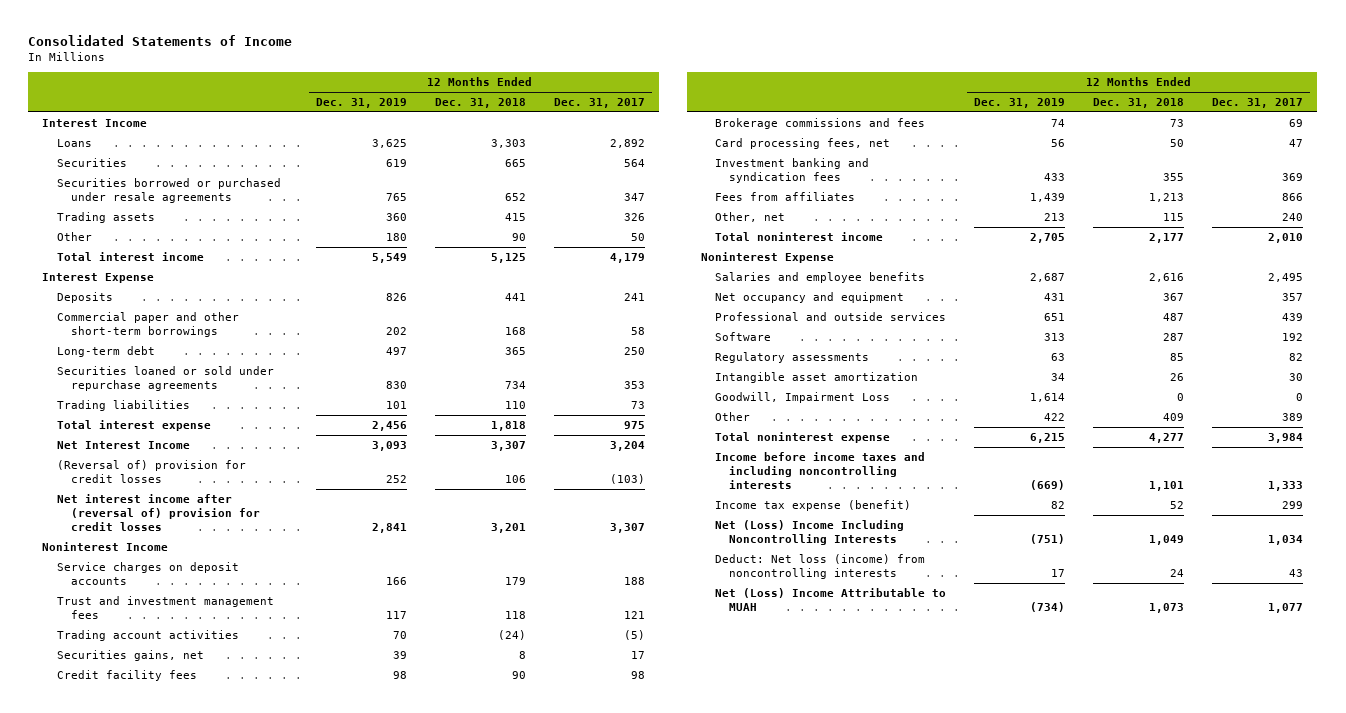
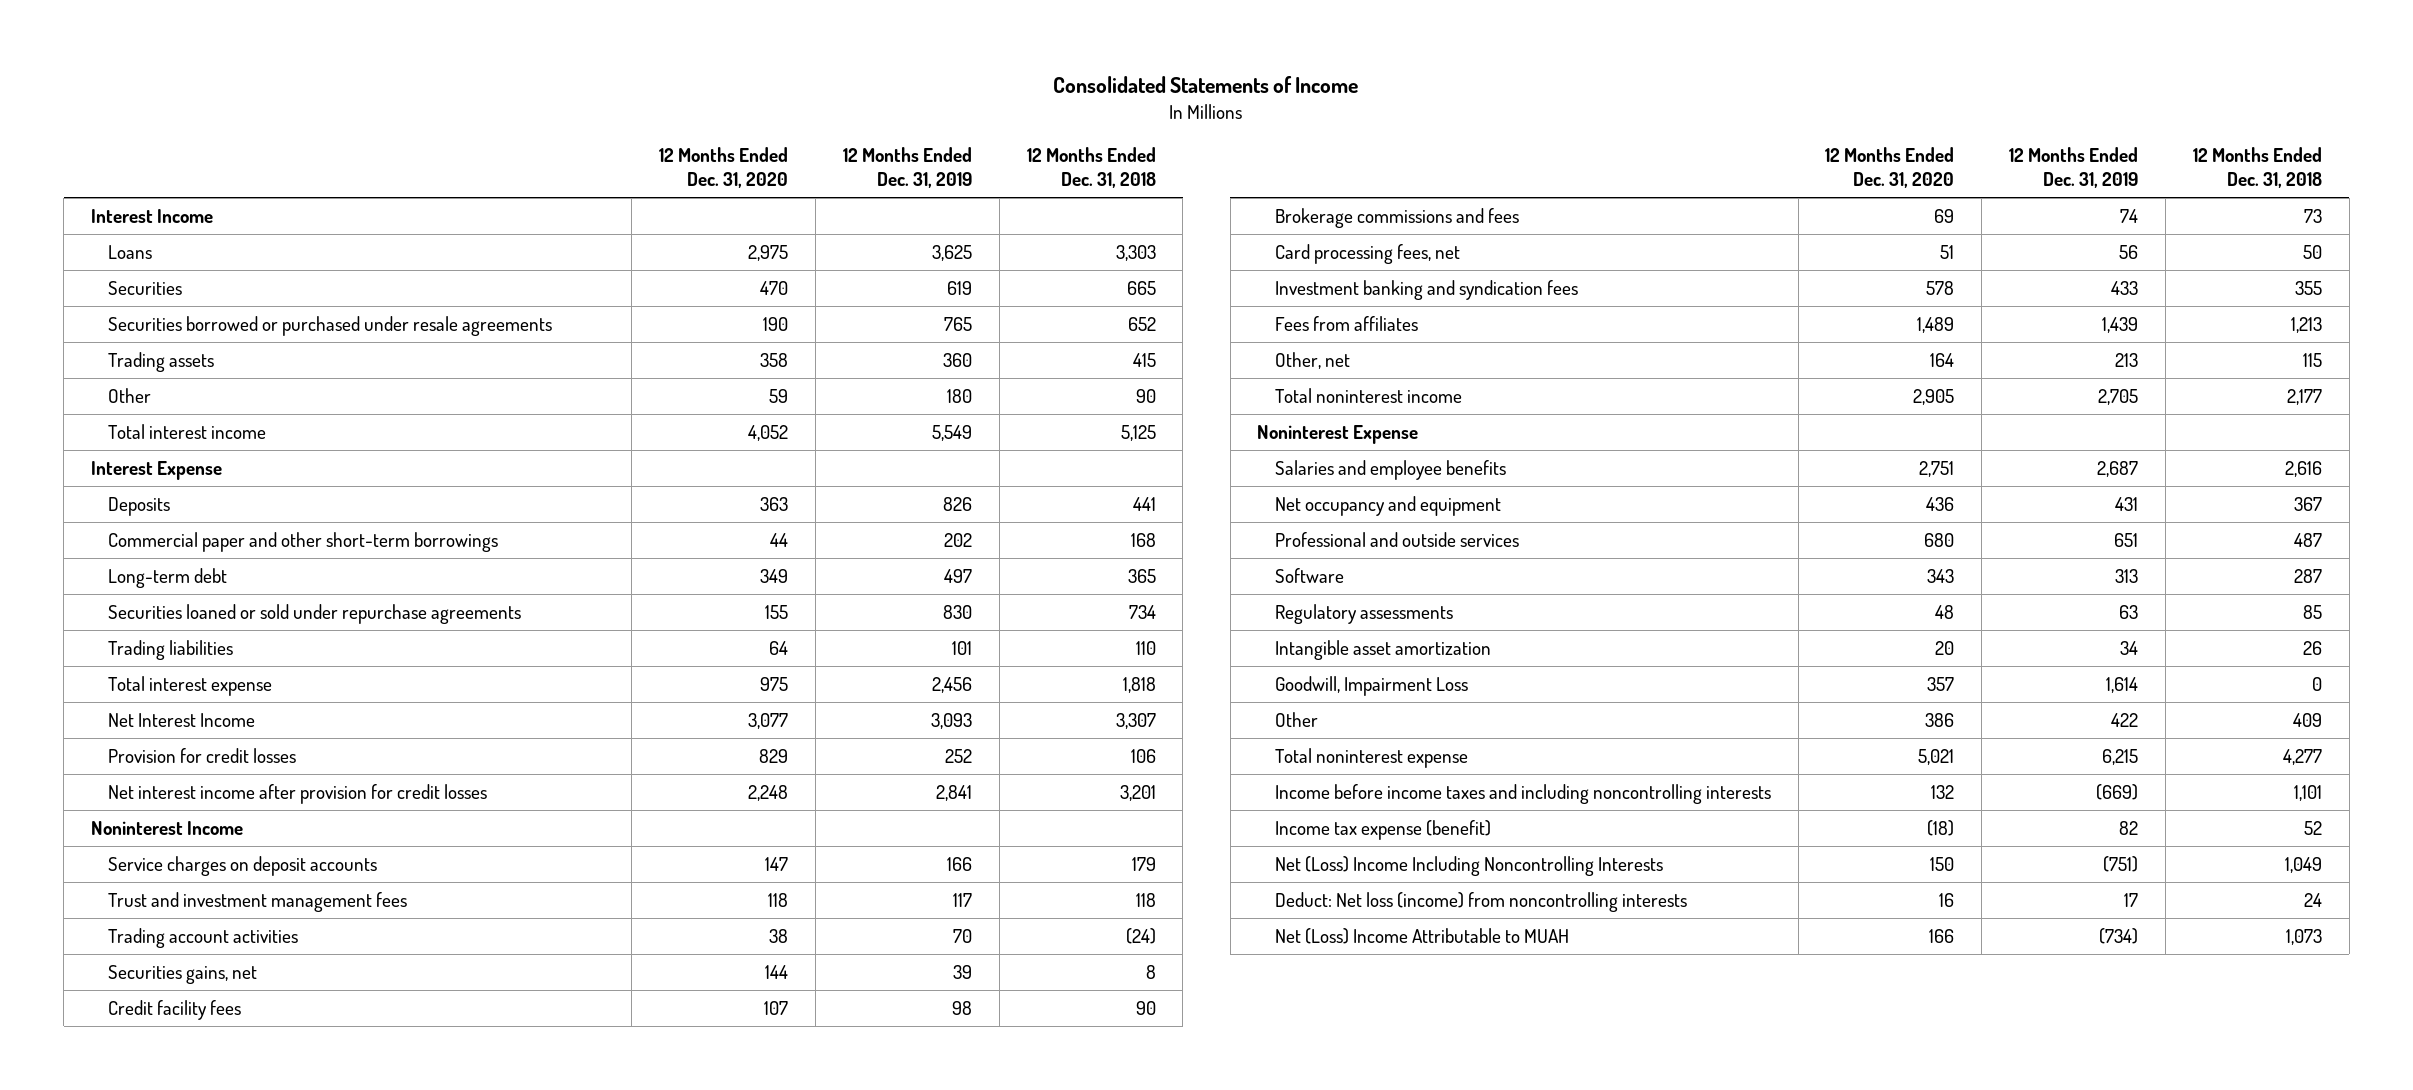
[553,98,645,109] Dec. 31, 2017 -> none
none -> [659,147,789,189] 12 Months Ended Dec. 31, 2020
[56,460,246,484] (Reversal of) provision for credit losses -> [108,747,297,763] Provision for credit losses
[56,494,260,532] Net interest income after (reversal of) provision for credit losses -> [108,783,488,804] Net interest income after provision for credit losses

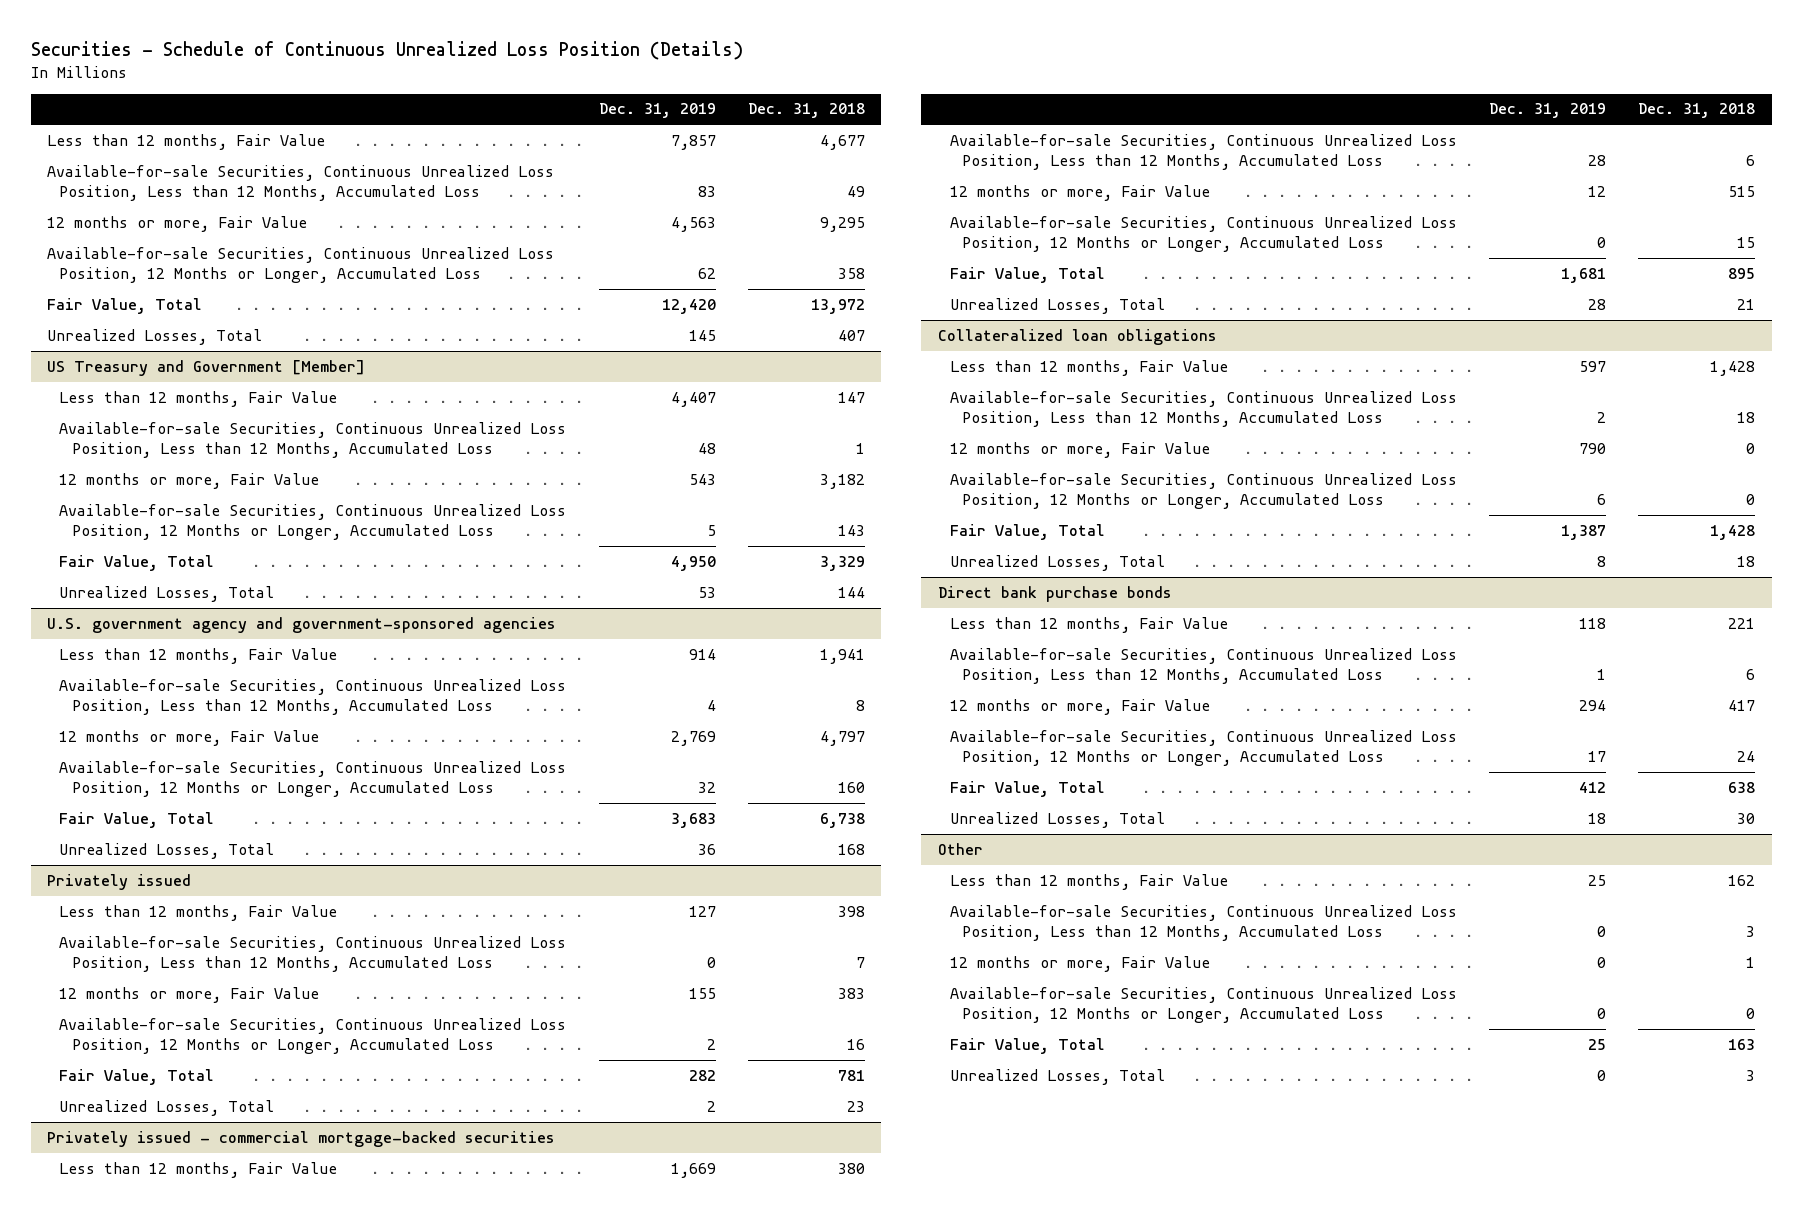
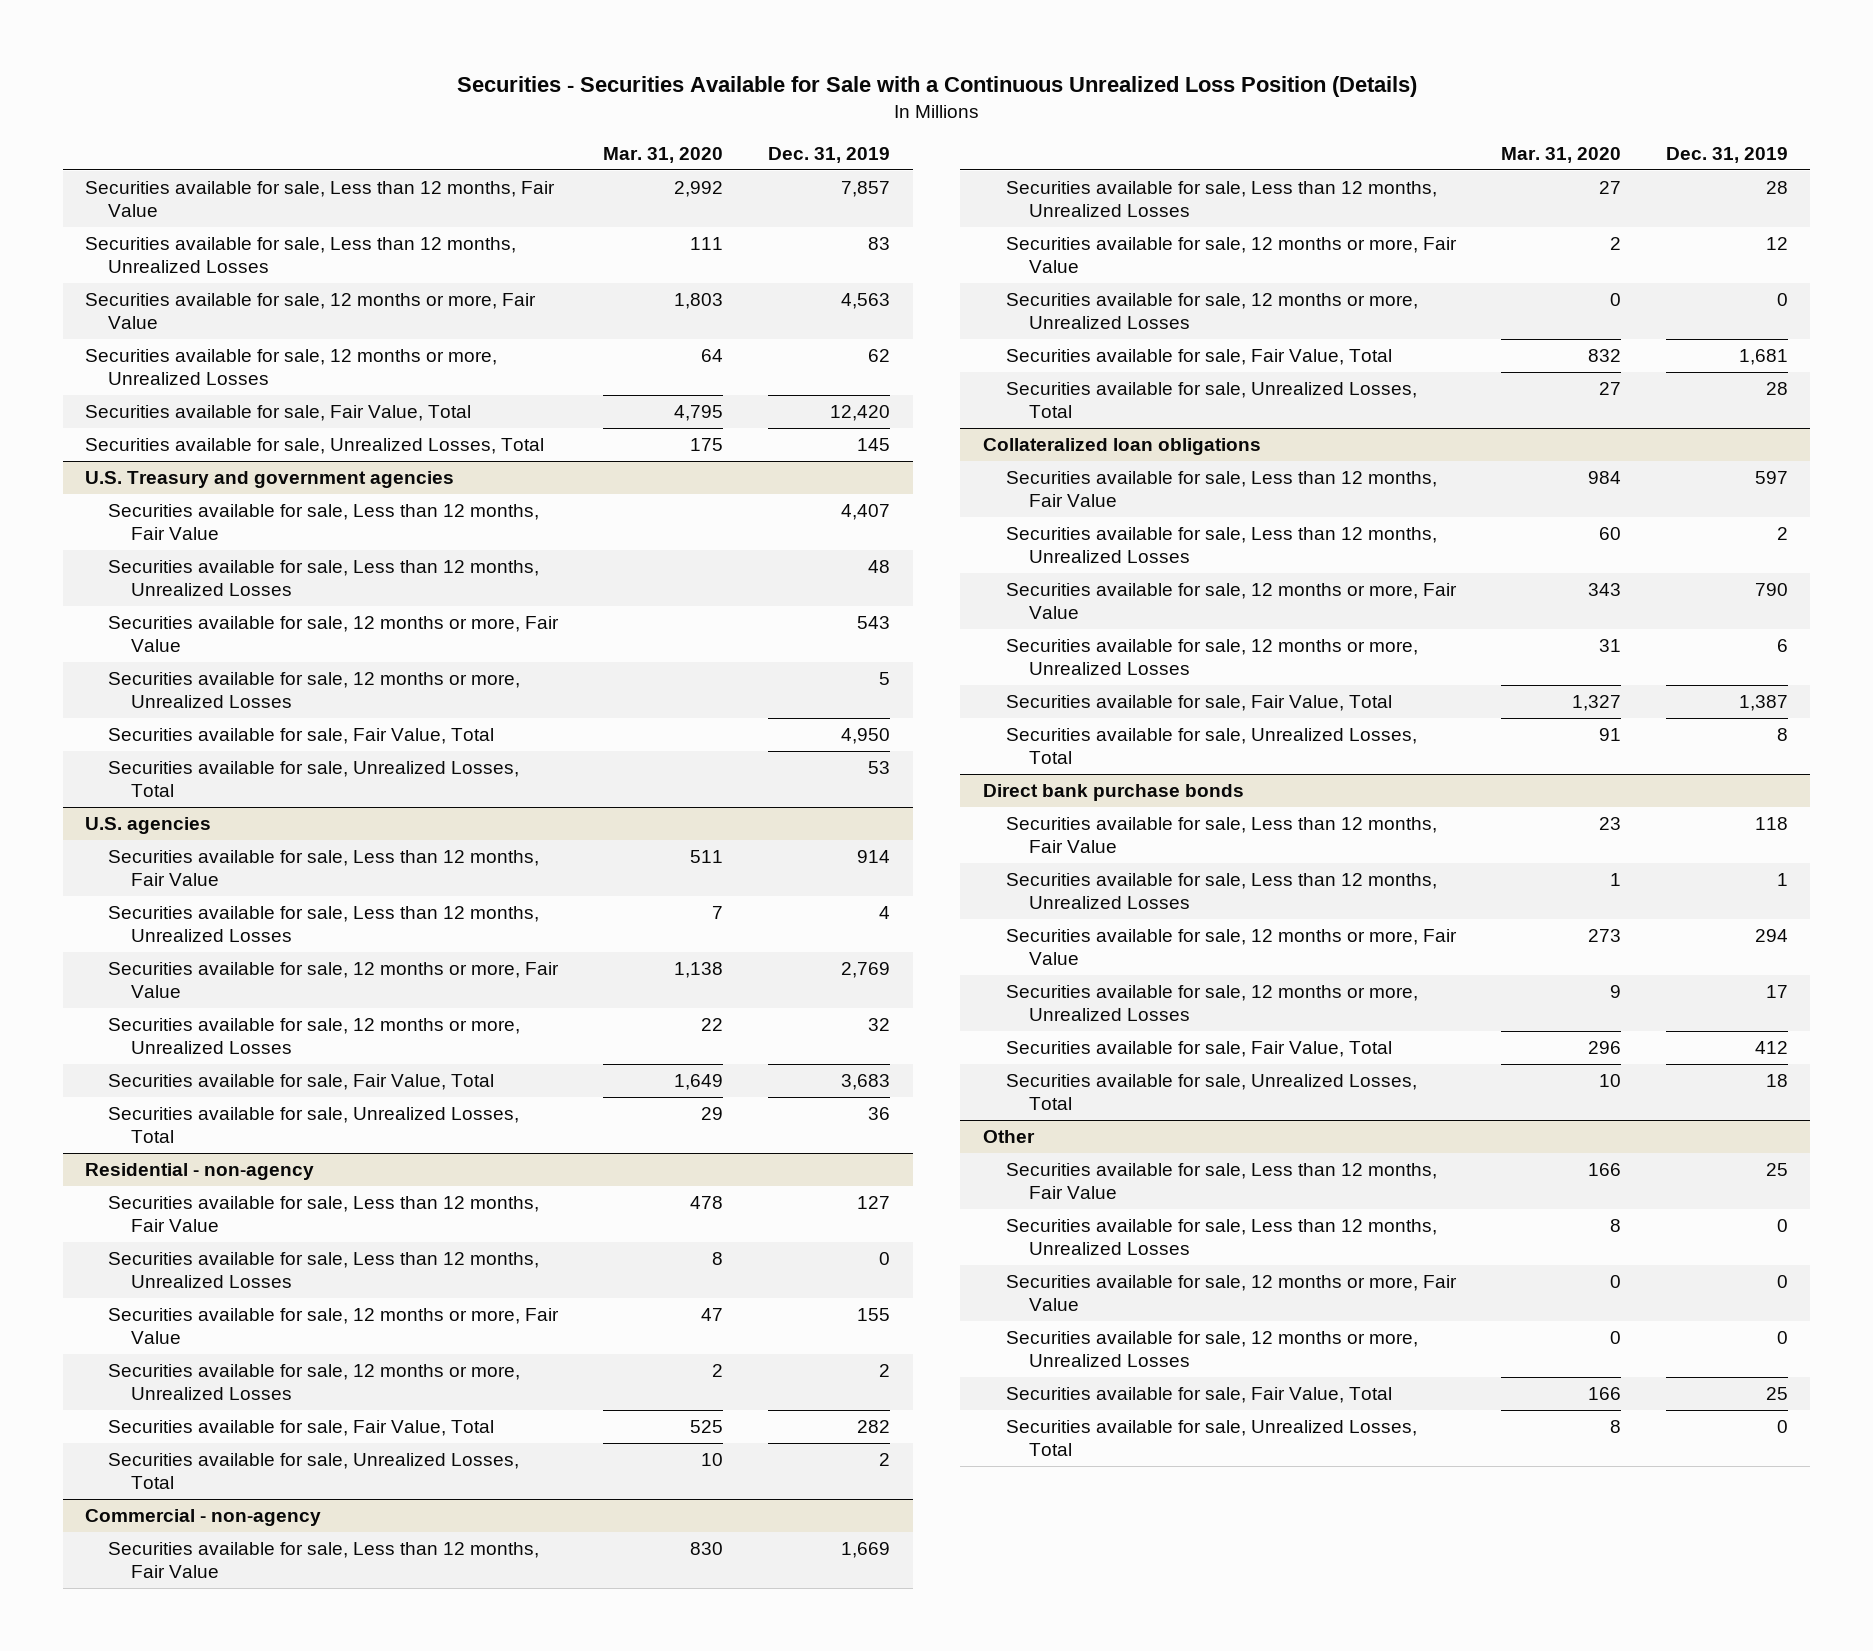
[31,40,744,60] Securities - Schedule of Continuous Unrealized Loss Position (Details) -> [456,76,1417,98] Securities - Securities Available for Sale with a Continuous Unrealized Loss Position (Details)
[748,103,866,119] Dec. 31, 2018 -> none
none -> [603,147,724,164] Mar. 31, 2020
[47,133,326,150] Less than 12 months, Fair Value -> [85,180,556,218] Securities available for sale, Less than 12 months, Fair Value
[47,164,555,201] Available-for-sale Securities, Continuous Unrealized Loss Position, Less than 12 Months, Accumulated Loss -> [85,236,517,274] Securities available for sale, Less than 12 months, Unrealized Losses
[47,215,308,232] 12 months or more, Fair Value -> [85,292,537,330] Securities available for sale, 12 months or more, Fair Value
[47,246,555,283] Available-for-sale Securities, Continuous Unrealized Loss Position, 12 Months or Longer, Accumulated Loss -> [85,348,498,386] Securities available for sale, 12 months or more, Unrealized Losses
[47,297,203,314] Fair Value, Total -> [85,404,472,421] Securities available for sale, Fair Value, Total
[47,328,263,345] Unrealized Losses, Total -> [85,437,545,454] Securities available for sale, Unrealized Losses, Total
[47,359,366,376] US Treasury and Government [Member] -> [85,470,455,488] U.S. Treasury and government agencies
[59,390,338,407] Less than 12 months, Fair Value -> [108,503,540,541] Securities available for sale, Less than 12 months, Fair Value
[59,421,567,458] Available-for-sale Securities, Continuous Unrealized Loss Position, Less than 12 Months, Accumulated Loss -> [108,559,540,597] Securities available for sale, Less than 12 months, Unrealized Losses
[59,472,320,489] 12 months or more, Fair Value -> [108,615,560,653] Securities available for sale, 12 months or more, Fair Value
[59,503,567,540] Available-for-sale Securities, Continuous Unrealized Loss Position, 12 Months or Longer, Accumulated Loss -> [108,671,521,709] Securities available for sale, 12 months or more, Unrealized Losses
[59,554,215,571] Fair Value, Total -> [108,727,495,744] Securities available for sale, Fair Value, Total
[59,585,275,602] Unrealized Losses, Total -> [108,760,520,798] Securities available for sale, Unrealized Losses, Total
[47,616,557,633] U.S. government agency and government-sponsored agencies -> [85,816,212,834] U.S. agencies
[59,647,338,664] Less than 12 months, Fair Value -> [108,849,540,887] Securities available for sale, Less than 12 months, Fair Value
[59,678,567,715] Available-for-sale Securities, Continuous Unrealized Loss Position, Less than 12 Months, Accumulated Loss -> [108,905,540,943] Securities available for sale, Less than 12 months, Unrealized Losses
[59,729,320,746] 12 months or more, Fair Value -> [108,961,560,999] Securities available for sale, 12 months or more, Fair Value
[59,760,567,797] Available-for-sale Securities, Continuous Unrealized Loss Position, 12 Months or Longer, Accumulated Loss -> [108,1017,521,1055] Securities available for sale, 12 months or more, Unrealized Losses
[59,811,215,828] Fair Value, Total -> [108,1073,495,1090] Securities available for sale, Fair Value, Total
[59,842,275,859] Unrealized Losses, Total -> [108,1106,520,1144] Securities available for sale, Unrealized Losses, Total
[47,873,192,890] Privately issued -> [85,1162,315,1180] Residential - non-agency
[59,904,338,921] Less than 12 months, Fair Value -> [108,1195,540,1233] Securities available for sale, Less than 12 months, Fair Value
[59,935,567,972] Available-for-sale Securities, Continuous Unrealized Loss Position, Less than 12 Months, Accumulated Loss -> [108,1251,540,1289] Securities available for sale, Less than 12 months, Unrealized Losses
[59,986,320,1003] 12 months or more, Fair Value -> [108,1307,560,1345] Securities available for sale, 12 months or more, Fair Value
[59,1017,567,1054] Available-for-sale Securities, Continuous Unrealized Loss Position, 12 Months or Longer, Accumulated Loss -> [108,1363,521,1401] Securities available for sale, 12 months or more, Unrealized Losses
[59,1068,215,1085] Fair Value, Total -> [108,1419,495,1436] Securities available for sale, Fair Value, Total
[59,1099,275,1116] Unrealized Losses, Total -> [108,1452,520,1490] Securities available for sale, Unrealized Losses, Total
[47,1130,556,1147] Privately issued - commercial mortgage-backed securities -> [85,1508,322,1526] Commercial - non-agency
[59,1161,338,1178] Less than 12 months, Fair Value -> [108,1541,540,1579] Securities available for sale, Less than 12 months, Fair Value
[949,133,1457,170] Available-for-sale Securities, Continuous Unrealized Loss Position, Less than 12 Months, Accumulated Loss -> [1006,180,1438,218] Securities available for sale, Less than 12 months, Unrealized Losses
[949,184,1210,201] 12 months or more, Fair Value -> [1006,236,1458,274] Securities available for sale, 12 months or more, Fair Value
[949,215,1457,252] Available-for-sale Securities, Continuous Unrealized Loss Position, 12 Months or Longer, Accumulated Loss -> [1006,292,1419,330] Securities available for sale, 12 months or more, Unrealized Losses
[949,266,1105,283] Fair Value, Total -> [1006,348,1393,365] Securities available for sale, Fair Value, Total
[949,297,1165,314] Unrealized Losses, Total -> [1006,381,1418,419] Securities available for sale, Unrealized Losses, Total
[949,359,1228,376] Less than 12 months, Fair Value -> [1006,470,1438,508] Securities available for sale, Less than 12 months, Fair Value
[949,390,1457,427] Available-for-sale Securities, Continuous Unrealized Loss Position, Less than 12 Months, Accumulated Loss -> [1006,526,1438,564] Securities available for sale, Less than 12 months, Unrealized Losses
[949,441,1210,458] 12 months or more, Fair Value -> [1006,582,1458,620] Securities available for sale, 12 months or more, Fair Value
[949,472,1457,509] Available-for-sale Securities, Continuous Unrealized Loss Position, 12 Months or Longer, Accumulated Loss -> [1006,638,1419,676] Securities available for sale, 12 months or more, Unrealized Losses
[949,523,1105,540] Fair Value, Total -> [1006,694,1393,711] Securities available for sale, Fair Value, Total
[949,554,1165,571] Unrealized Losses, Total -> [1006,727,1418,765] Securities available for sale, Unrealized Losses, Total
[949,616,1228,633] Less than 12 months, Fair Value -> [1006,816,1438,854] Securities available for sale, Less than 12 months, Fair Value
[949,647,1457,684] Available-for-sale Securities, Continuous Unrealized Loss Position, Less than 12 Months, Accumulated Loss -> [1006,872,1438,910] Securities available for sale, Less than 12 months, Unrealized Losses
[949,698,1210,715] 12 months or more, Fair Value -> [1006,928,1458,966] Securities available for sale, 12 months or more, Fair Value
[949,729,1457,766] Available-for-sale Securities, Continuous Unrealized Loss Position, 12 Months or Longer, Accumulated Loss -> [1006,984,1419,1022] Securities available for sale, 12 months or more, Unrealized Losses
[949,780,1105,797] Fair Value, Total -> [1006,1040,1393,1057] Securities available for sale, Fair Value, Total
[949,811,1165,828] Unrealized Losses, Total -> [1006,1073,1418,1111] Securities available for sale, Unrealized Losses, Total
[949,873,1228,890] Less than 12 months, Fair Value -> [1006,1162,1438,1200] Securities available for sale, Less than 12 months, Fair Value
[949,904,1457,941] Available-for-sale Securities, Continuous Unrealized Loss Position, Less than 12 Months, Accumulated Loss -> [1006,1218,1438,1256] Securities available for sale, Less than 12 months, Unrealized Losses
[949,955,1210,972] 12 months or more, Fair Value -> [1006,1274,1458,1312] Securities available for sale, 12 months or more, Fair Value
[949,986,1457,1023] Available-for-sale Securities, Continuous Unrealized Loss Position, 12 Months or Longer, Accumulated Loss -> [1006,1330,1419,1368] Securities available for sale, 12 months or more, Unrealized Losses
[949,1037,1105,1054] Fair Value, Total -> [1006,1386,1393,1403] Securities available for sale, Fair Value, Total
[949,1068,1165,1085] Unrealized Losses, Total -> [1006,1419,1418,1457] Securities available for sale, Unrealized Losses, Total

